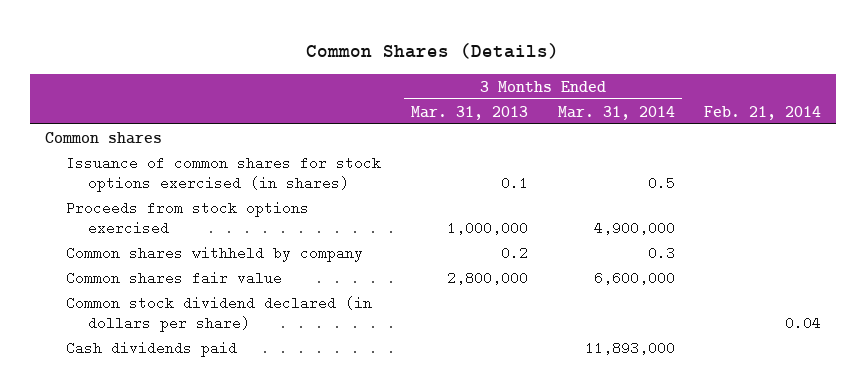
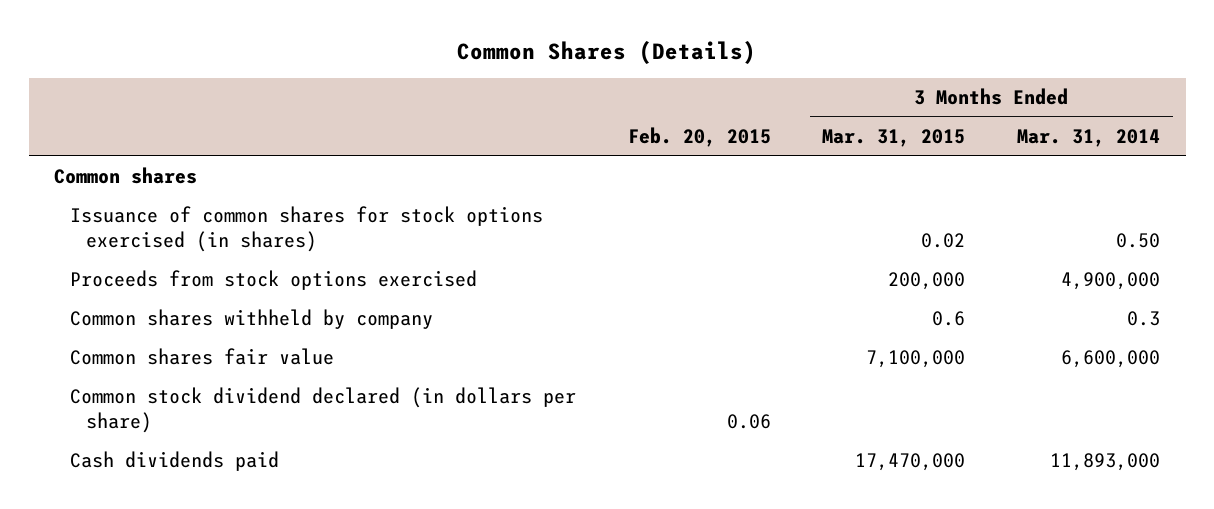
[411,105,529,120] Mar. 31, 2013 -> none
[704,105,822,120] Feb. 21, 2014 -> none
none -> [627,126,771,147] Feb. 20, 2015
none -> [822,128,966,147] Mar. 31, 2015
[647,175,675,190] 0.5 -> [1116,233,1161,249] 0.50

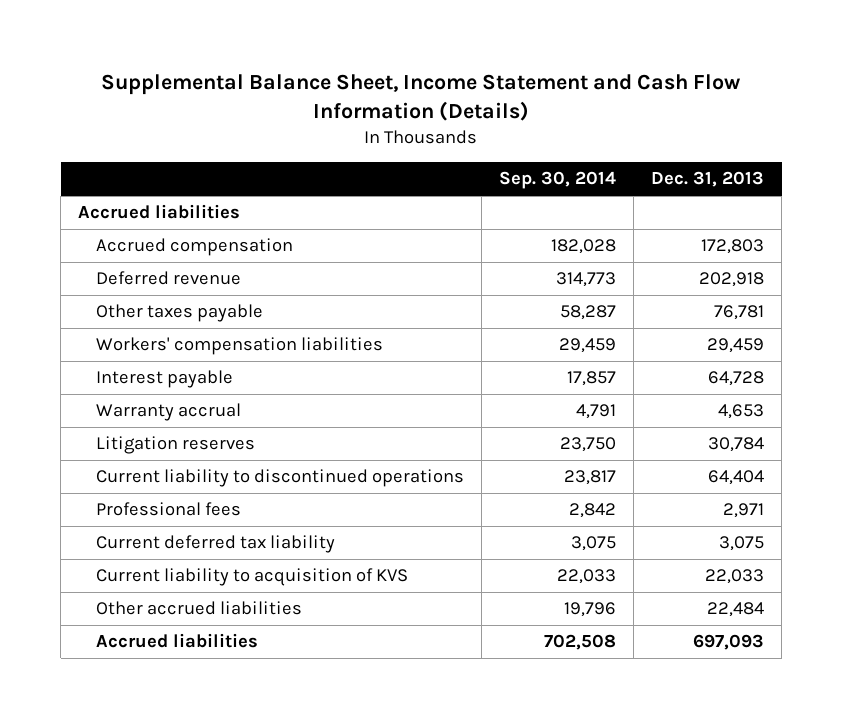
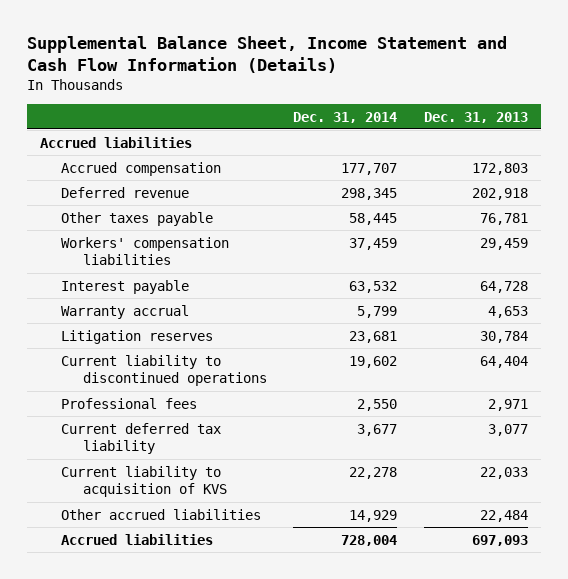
[498,171,616,190] Sep. 30, 2014 -> none
none -> [293,111,398,123] Dec. 31, 2014
[719,536,765,552] 3,075 -> [487,423,528,436] 3,077

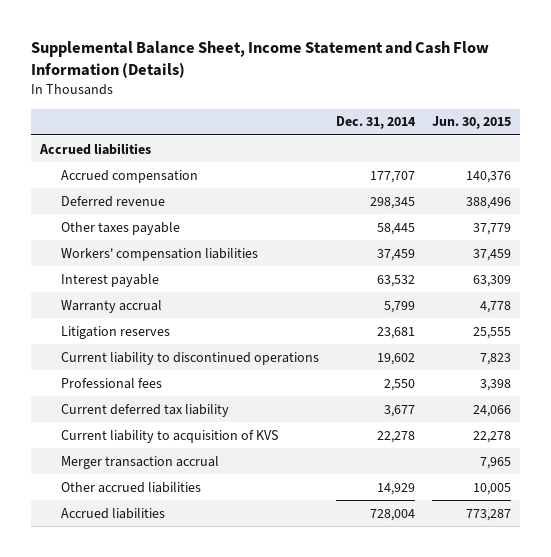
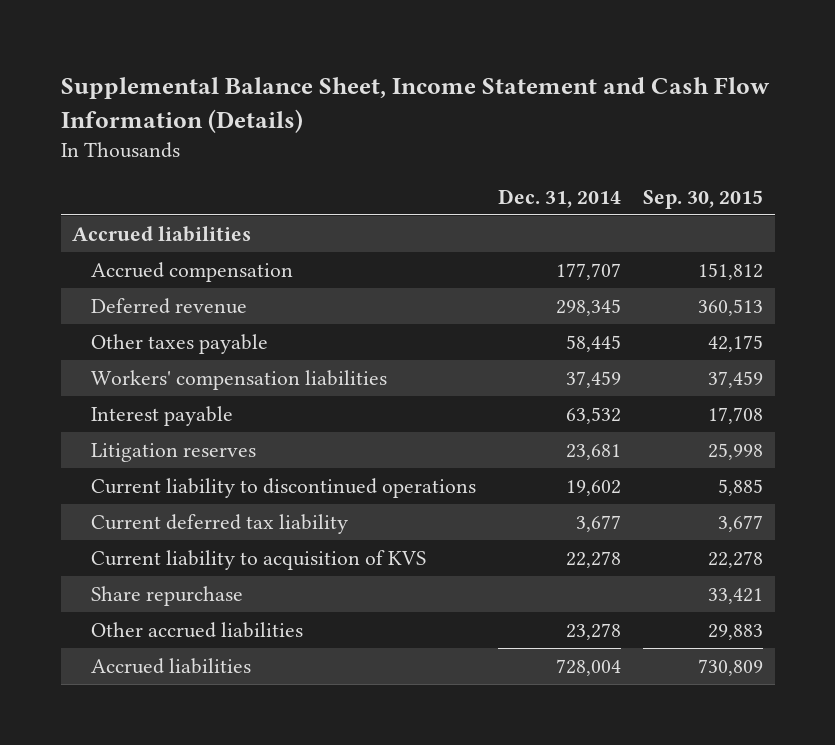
[432,116,512,130] Jun. 30, 2015 -> none
none -> [643,189,764,209] Sep. 30, 2015
[60,299,162,313] Warranty accrual -> none
[60,377,162,389] Professional fees -> none
[60,455,219,469] Merger transaction accrual -> none
none -> [90,585,243,606] Share repurchase
[376,482,415,495] 14,929 -> [565,622,621,640] 23,278

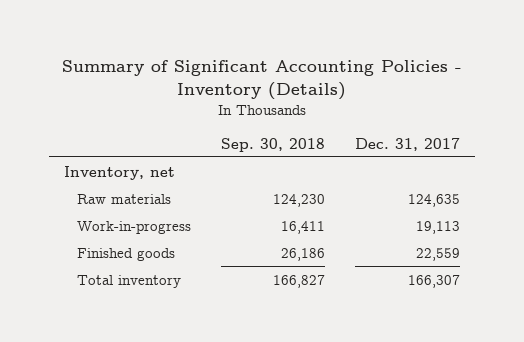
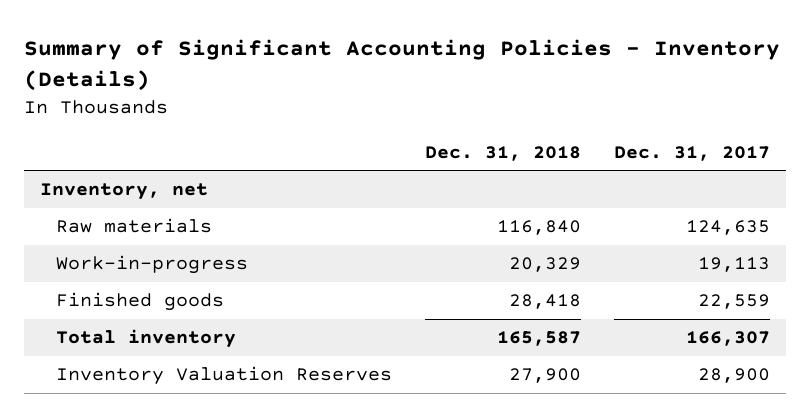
[220,137,325,152] Sep. 30, 2018 -> none
none -> [424,145,581,161] Dec. 31, 2018
none -> [55,366,392,386] Inventory Valuation Reserves

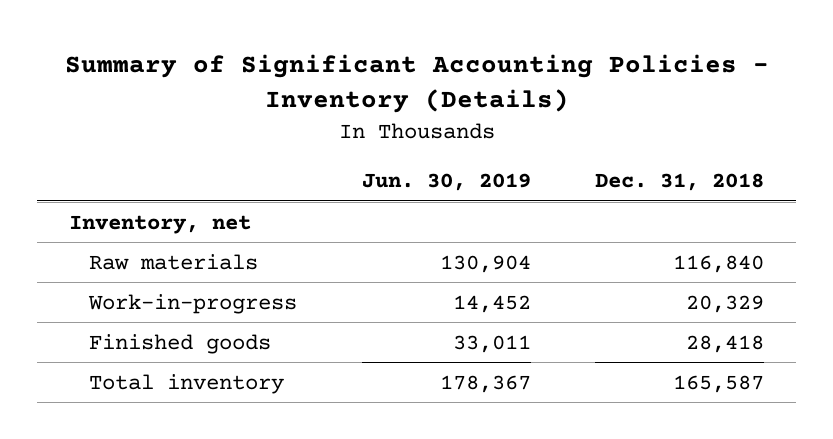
[613,145,770,161] Dec. 31, 2017 -> none
none -> [361,173,531,192] Jun. 30, 2019
[55,366,392,386] Inventory Valuation Reserves -> none

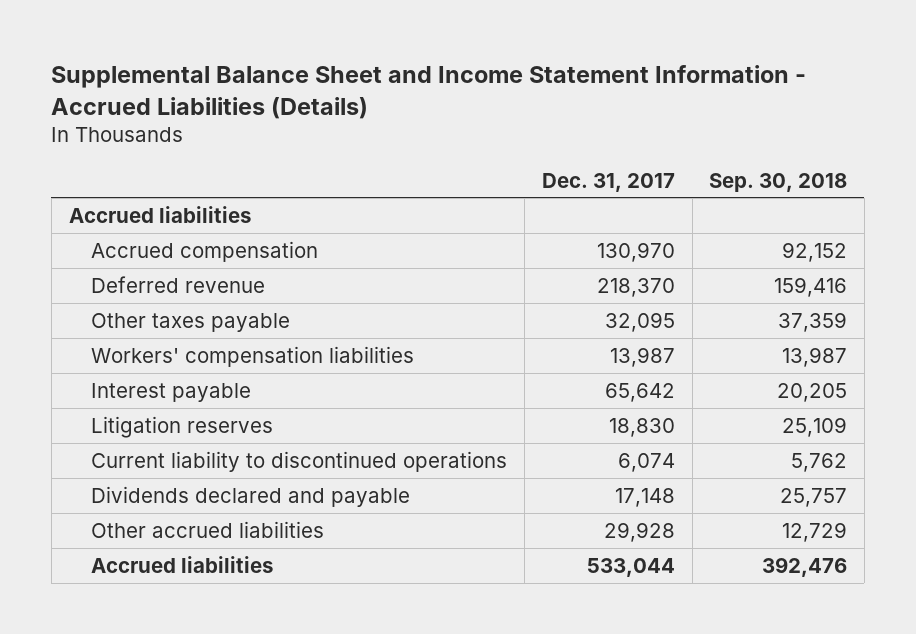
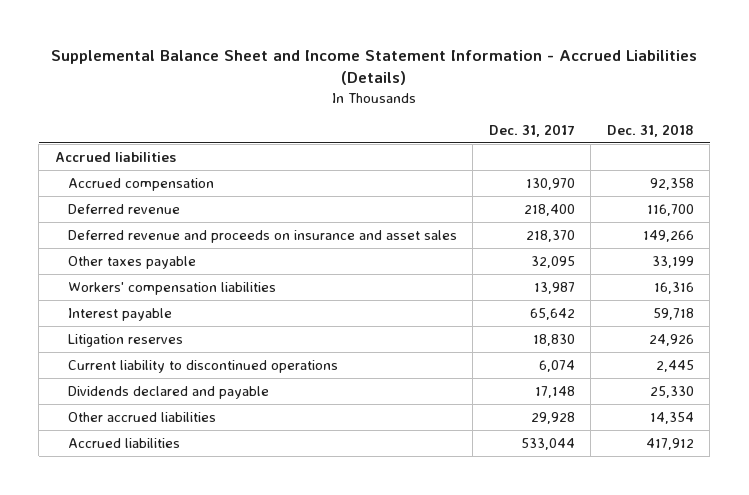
[709,172,848,192] Sep. 30, 2018 -> none
none -> [606,123,694,137] Dec. 31, 2018
[596,277,675,297] 218,370 -> [523,203,575,216] 218,400
none -> [67,229,457,243] Deferred revenue and proceeds on insurance and asset sales

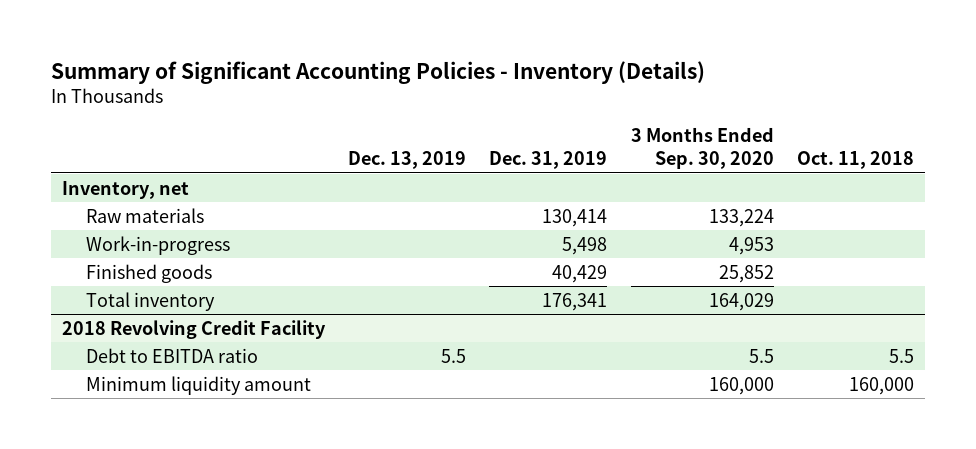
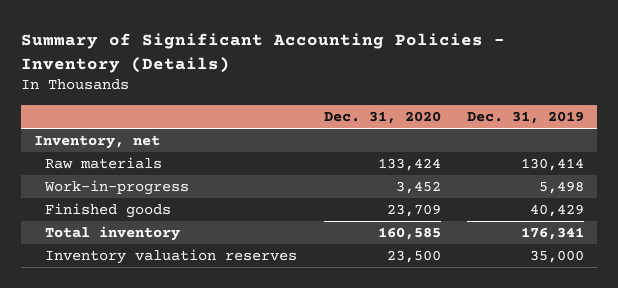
[348,151,467,170] Dec. 13, 2019 -> none
[630,126,774,170] 3 Months Ended Sep. 30, 2020 -> none
[796,151,914,170] Oct. 11, 2018 -> none
none -> [323,110,441,124] Dec. 31, 2020
[62,319,327,339] 2018 Revolving Credit Facility -> none
[86,347,259,363] Debt to EBITDA ratio -> none
[86,375,312,395] Minimum liquidity amount -> none
none -> [45,249,298,265] Inventory valuation reserves

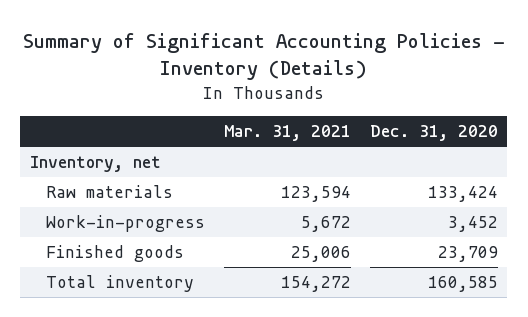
[466,110,584,124] Dec. 31, 2019 -> none
none -> [223,125,351,142] Mar. 31, 2021
[45,249,298,265] Inventory valuation reserves -> none

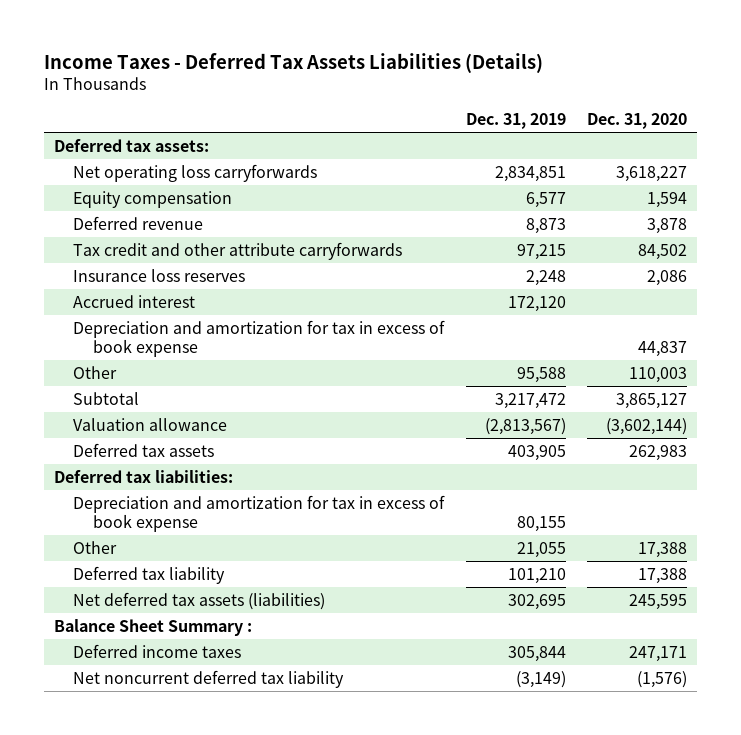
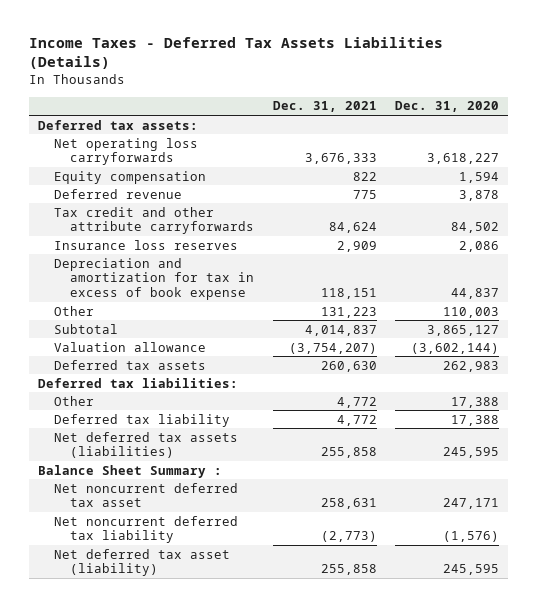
[465,113,566,130] Dec. 31, 2019 -> none
none -> [272,101,377,113] Dec. 31, 2021
[73,294,196,308] Accrued interest -> none
[73,494,446,532] Depreciation and amortization for tax in excess of book expense -> none
[73,643,242,658] Deferred income taxes -> [54,482,239,508] Net noncurrent deferred tax asset
none -> [54,548,231,577] Net deferred tax asset (liability)

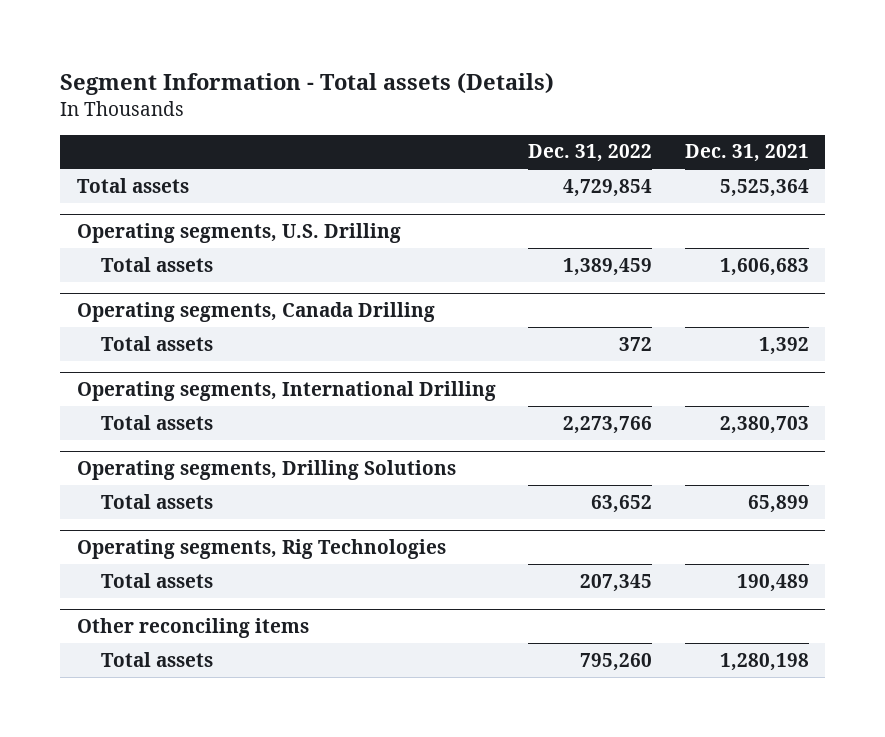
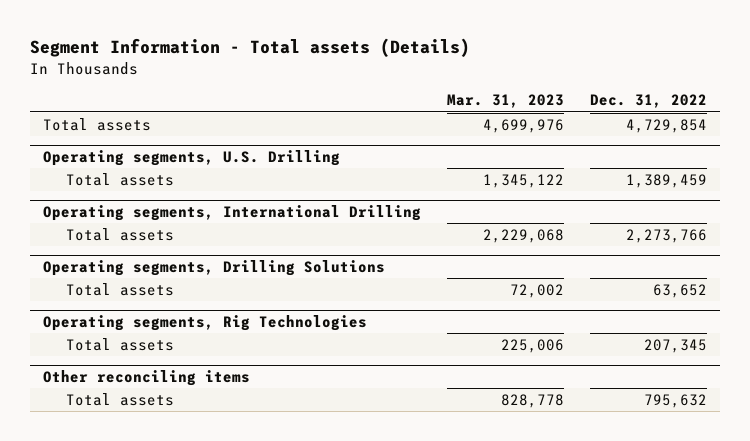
[684,144,809,163] Dec. 31, 2021 -> none
none -> [446,94,564,109] Mar. 31, 2023
[76,302,435,323] Operating segments, Canada Drilling -> none
[101,335,214,351] Total assets -> none
[580,652,653,671] 795,260 -> [643,393,707,408] 795,632

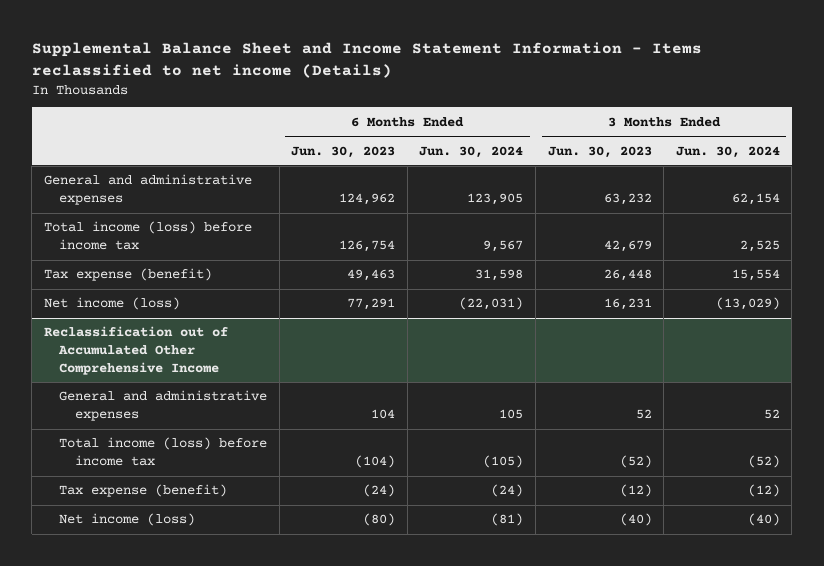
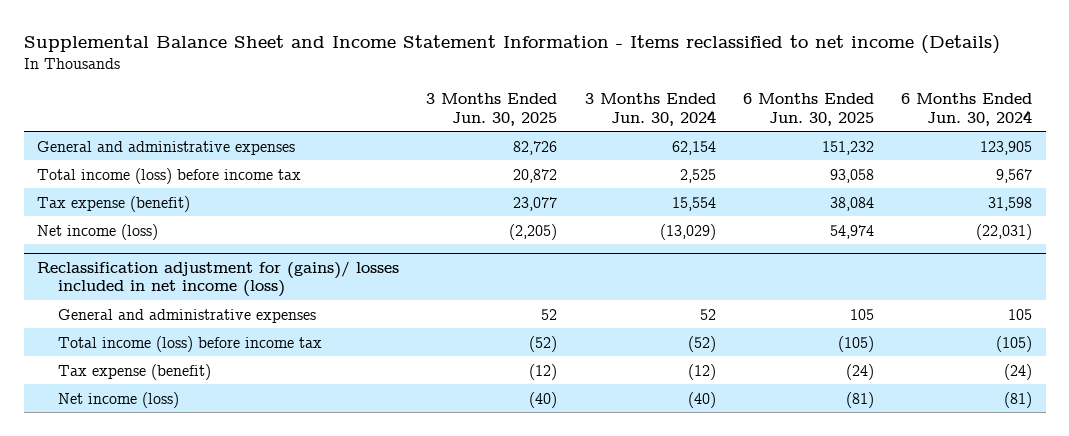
[291,145,396,158] Jun. 30, 2023 -> none
[547,145,652,158] Jun. 30, 2023 -> none
none -> [426,93,558,126] 3 Months Ended Jun. 30, 2025
none -> [742,93,874,126] 6 Months Ended Jun. 30, 2025
[43,326,228,376] Reclassification out of Accumulated Other Comprehensive Income -> [37,260,400,298] Reclassification adjustment for (gains)/ losses included in net income (loss)

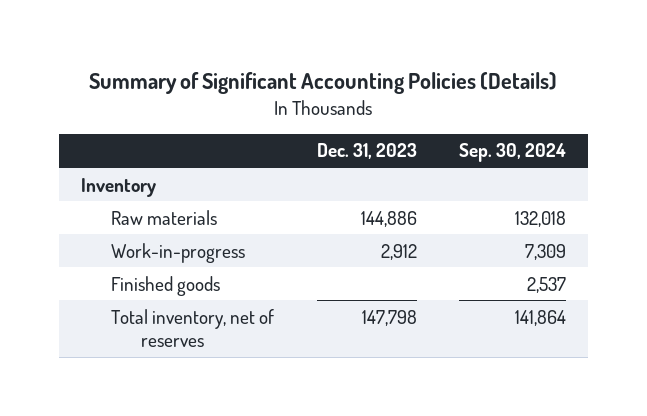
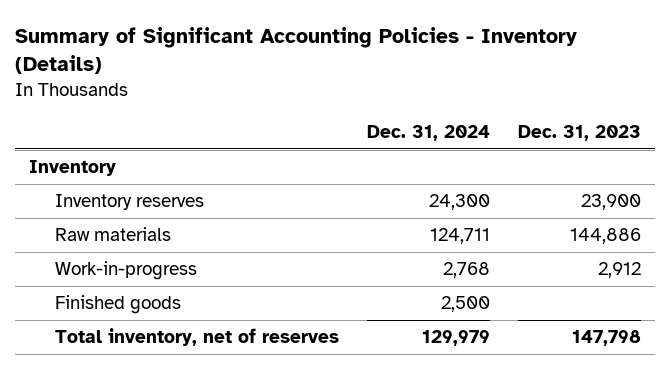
[89,71,558,94] Summary of Significant Accounting Policies (Details) -> [14,27,577,75] Summary of Significant Accounting Policies - Inventory (Details)
[459,143,567,163] Sep. 30, 2024 -> none
none -> [367,124,491,141] Dec. 31, 2024
none -> [55,194,205,211] Inventory reserves

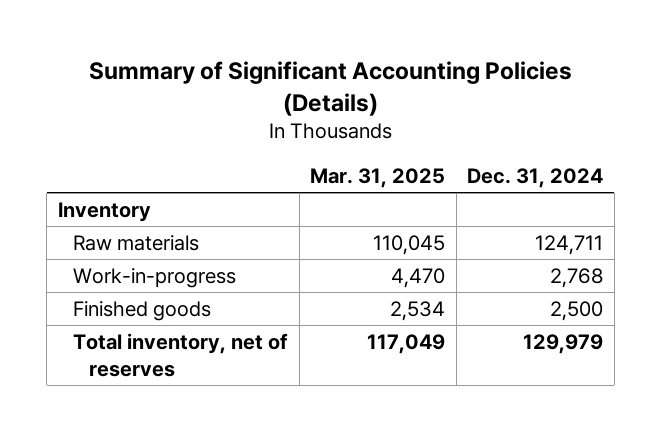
[14,27,577,75] Summary of Significant Accounting Policies - Inventory (Details) -> [88,60,572,116] Summary of Significant Accounting Policies (Details)
[517,124,641,141] Dec. 31, 2023 -> none
none -> [310,167,446,188] Mar. 31, 2025
[55,194,205,211] Inventory reserves -> none

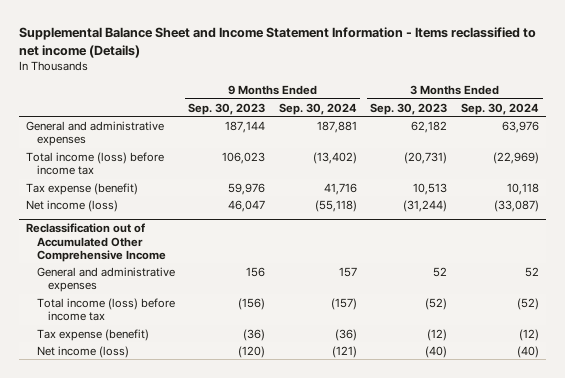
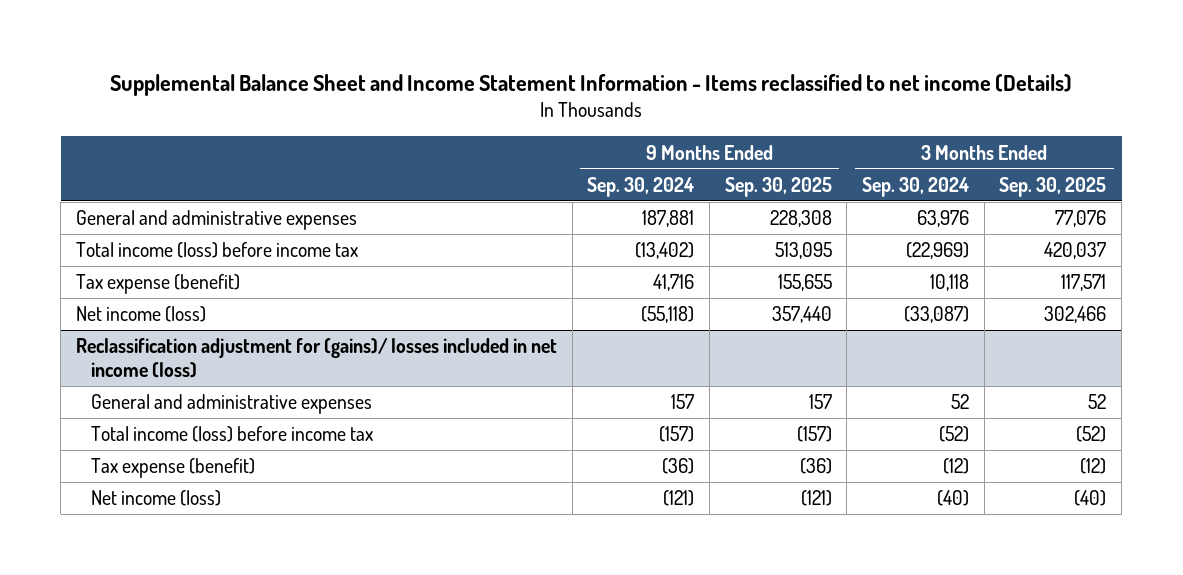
[188,102,266,115] Sep. 30, 2023 -> none
[370,102,448,115] Sep. 30, 2023 -> none
none -> [724,176,832,197] Sep. 30, 2025
none -> [999,176,1107,197] Sep. 30, 2025
[25,223,166,262] Reclassification out of Accumulated Other Comprehensive Income -> [76,338,558,378] Reclassification adjustment for (gains)/ losses included in net income (loss)

